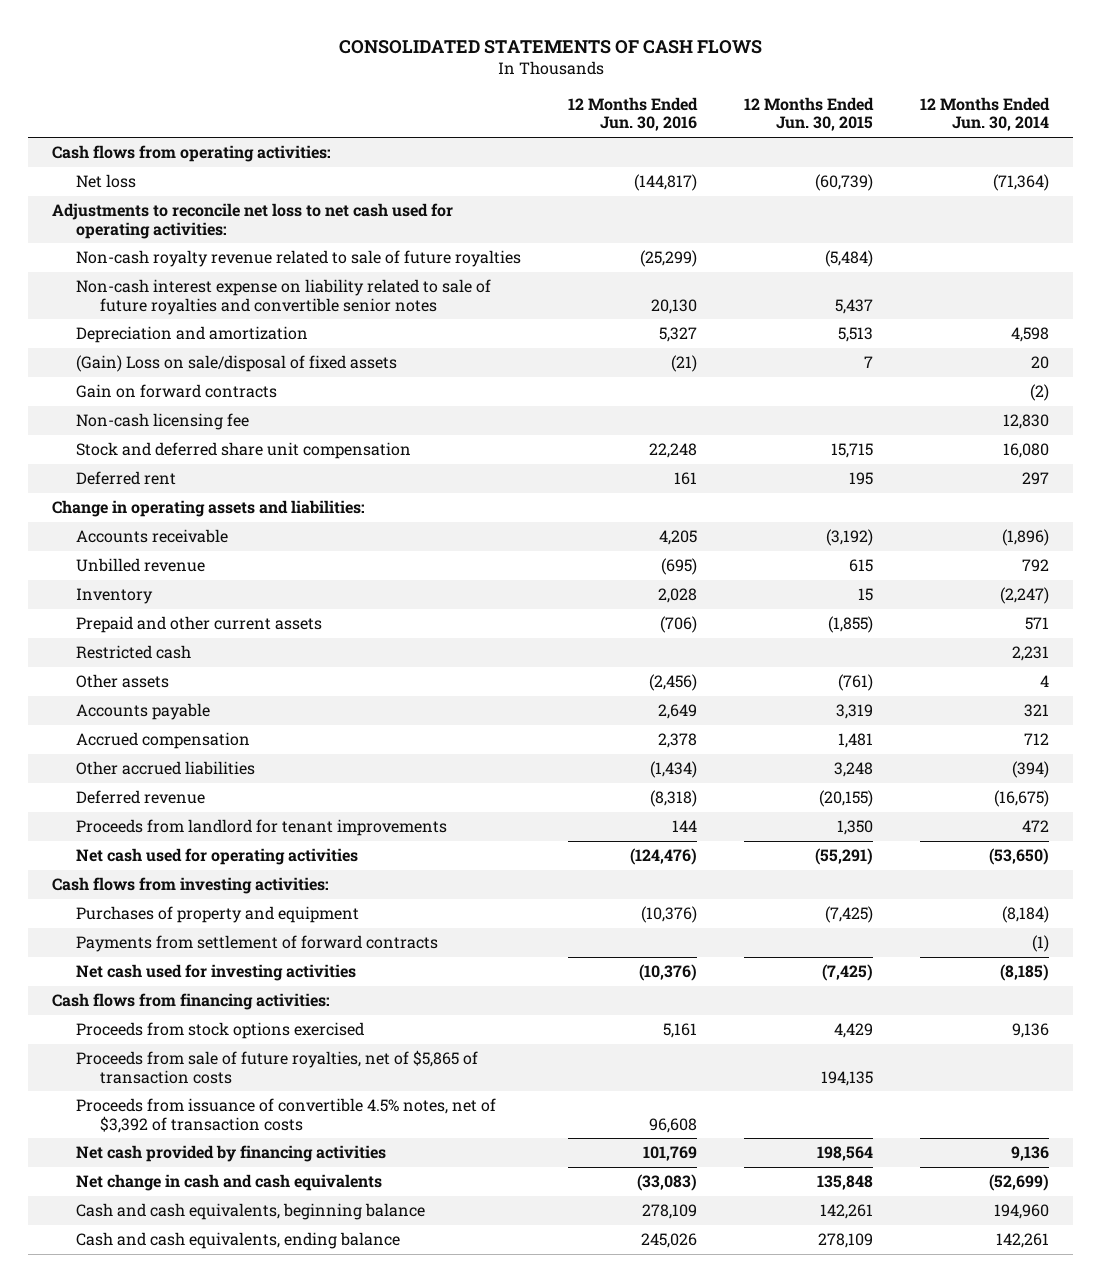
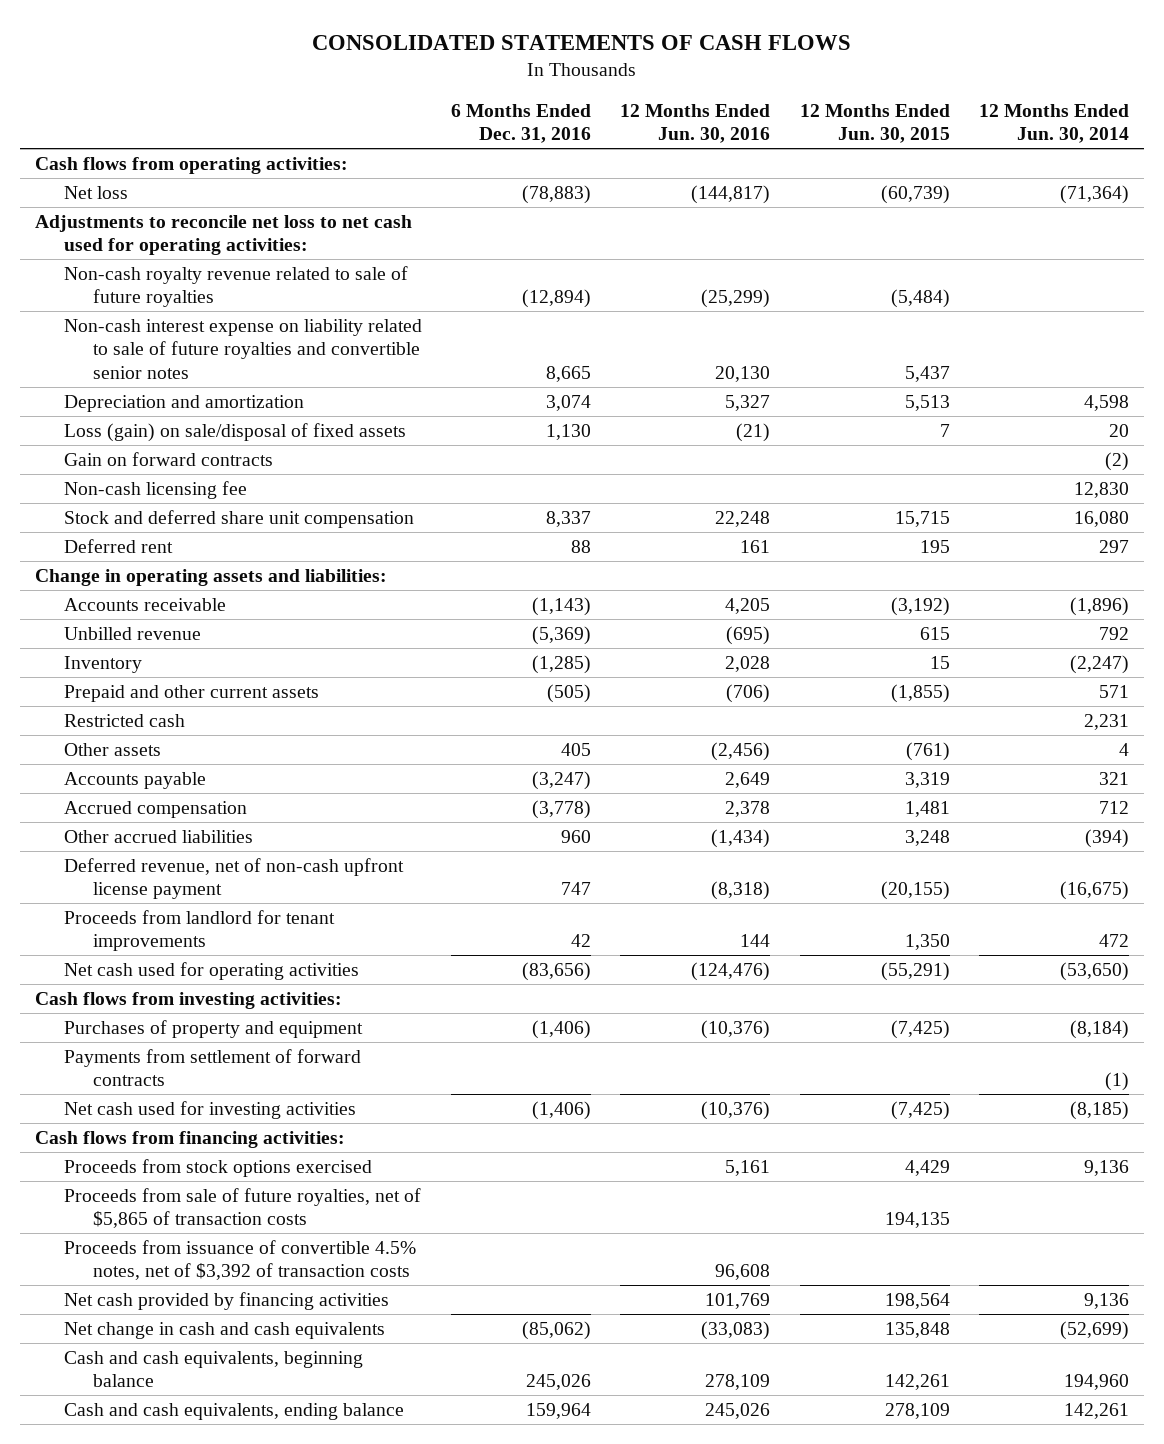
none -> [450,103,591,144] 6 Months Ended Dec. 31, 2016
[75,355,397,373] (Gain) Loss on sale/disposal of fixed assets -> [63,422,406,442] Loss (gain) on sale/disposal of fixed assets
[75,790,205,805] Deferred revenue -> [63,857,404,900] Deferred revenue, net of non-cash upfront license payment

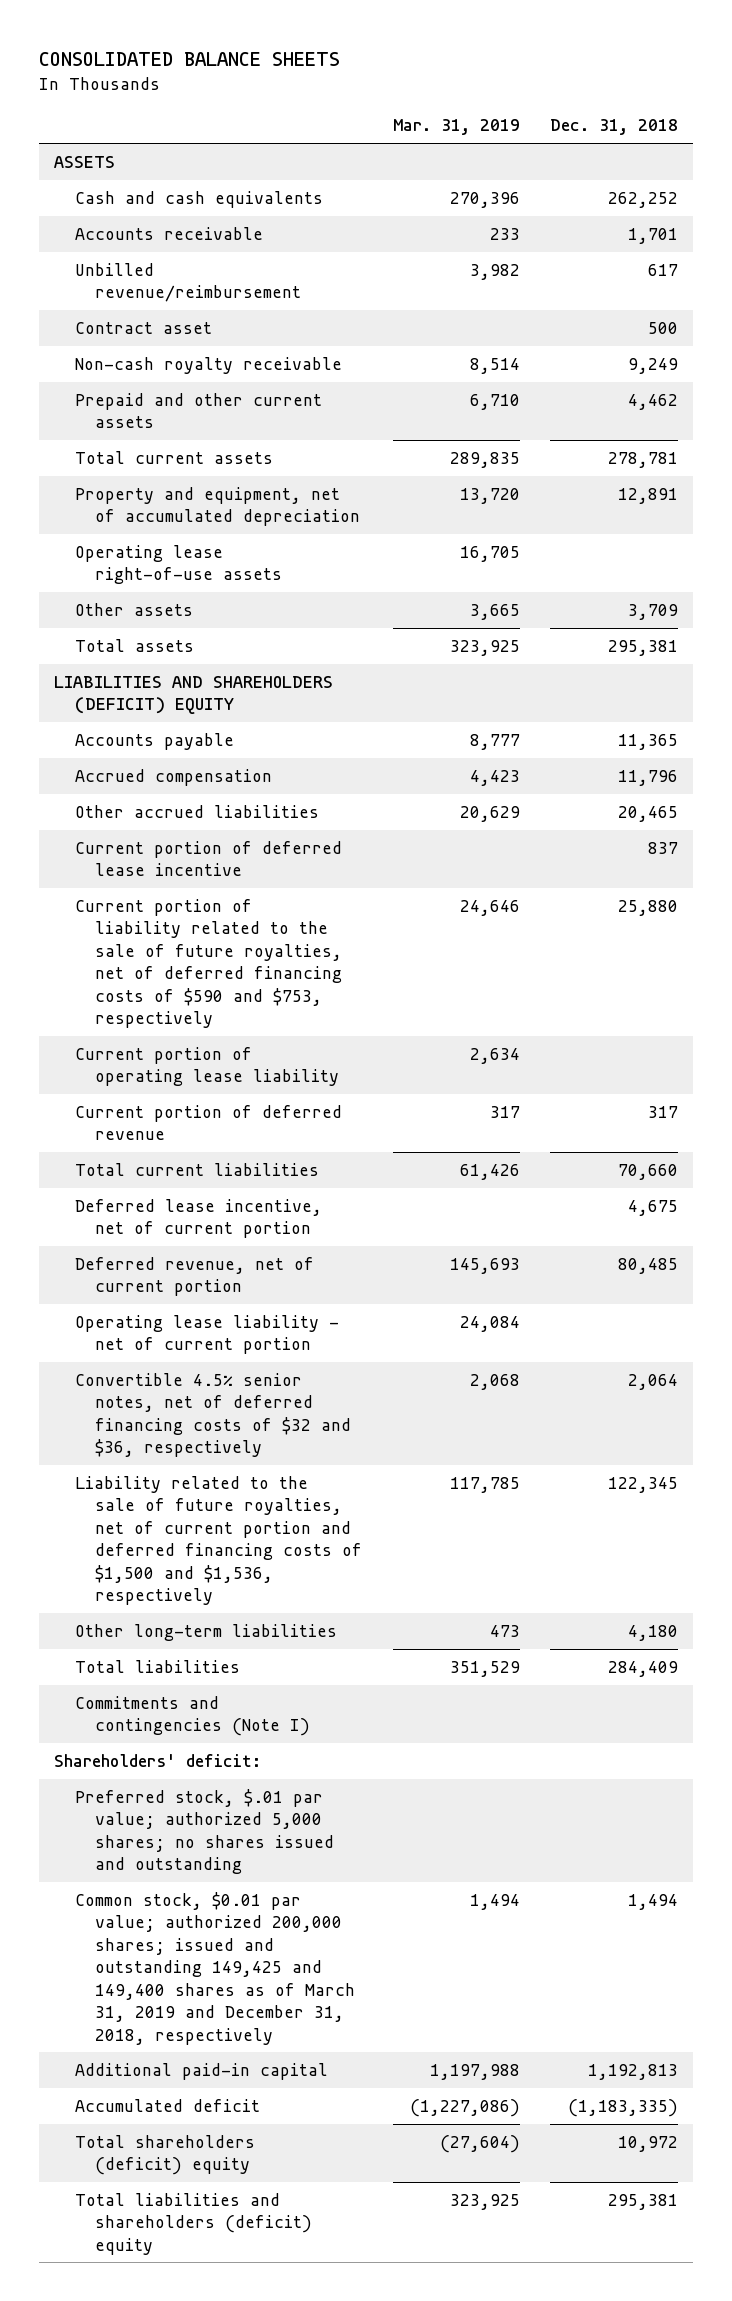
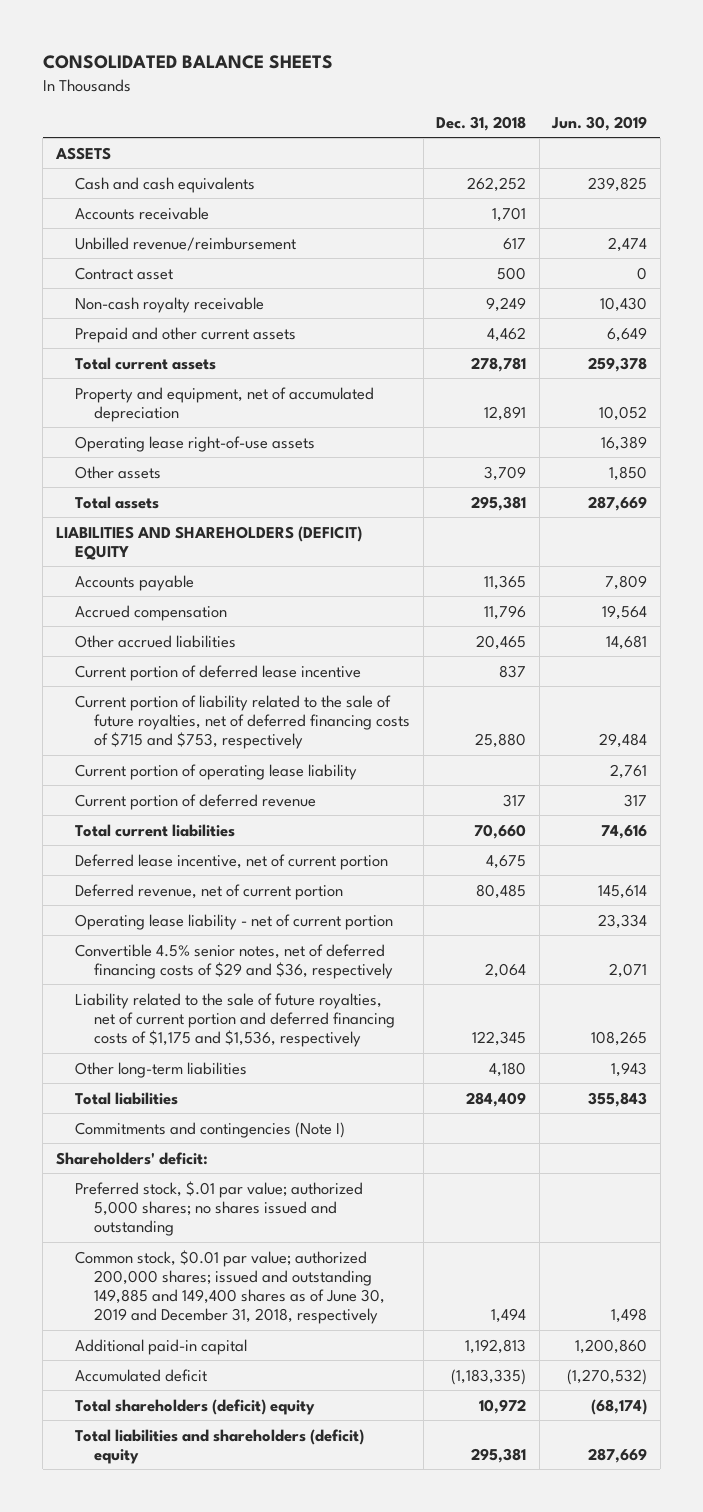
[392,119,520,136] Mar. 31, 2019 -> none
none -> [551,115,648,131] Jun. 30, 2019
[74,898,343,1029] Current portion of liability related to the sale of future royalties, net of deferred financing costs of $590 and $753, respectively -> [75,694,411,749] Current portion of liability related to the sale of future royalties, net of deferred financing costs of $715 and $753, respectively
[74,1372,352,1458] Convertible 4.5% senior notes, net of deferred financing costs of $32 and $36, respectively -> [75,943,394,979] Convertible 4.5% senior notes, net of deferred financing costs of $29 and $36, respectively
[74,1475,363,1606] Liability related to the sale of future royalties, net of current portion and deferred financing costs of $1,500 and $1,536, respectively -> [75,992,396,1047] Liability related to the sale of future royalties, net of current portion and deferred financing costs of $1,175 and $1,536, respectively
[74,1891,356,2045] Common stock, $0.01 par value; authorized 200,000 shares; issued and outstanding 149,425 and 149,400 shares as of March 31, 2019 and December 31, 2018, respectively -> [75,1249,386,1324] Common stock, $0.01 par value; authorized 200,000 shares; issued and outstanding 149,885 and 149,400 shares as of June 30, 2019 and December 31, 2018, respectively

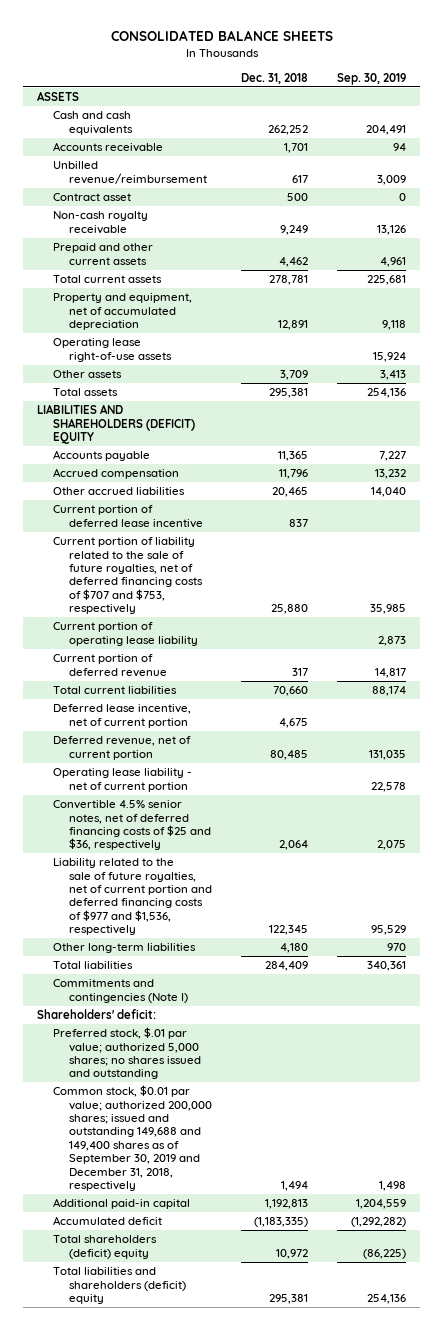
[551,115,648,131] Jun. 30, 2019 -> none
none -> [336,72,406,85] Sep. 30, 2019
[75,694,411,749] Current portion of liability related to the sale of future royalties, net of deferred financing costs of $715 and $753, respectively -> [53,537,204,615] Current portion of liability related to the sale of future royalties, net of deferred financing costs of $707 and $753, respectively
[75,943,394,979] Convertible 4.5% senior notes, net of deferred financing costs of $29 and $36, respectively -> [53,800,212,851] Convertible 4.5% senior notes, net of deferred financing costs of $25 and $36, respectively
[75,992,396,1047] Liability related to the sale of future royalties, net of current portion and deferred financing costs of $1,175 and $1,536, respectively -> [53,858,213,936] Liability related to the sale of future royalties, net of current portion and deferred financing costs of $977 and $1,536, respectively
[75,1249,386,1324] Common stock, $0.01 par value; authorized 200,000 shares; issued and outstanding 149,885 and 149,400 shares as of June 30, 2019 and December 31, 2018, respectively -> [53,1085,213,1192] Common stock, $0.01 par value; authorized 200,000 shares; issued and outstanding 149,688 and 149,400 shares as of September 30, 2019 and December 31, 2018, respectively

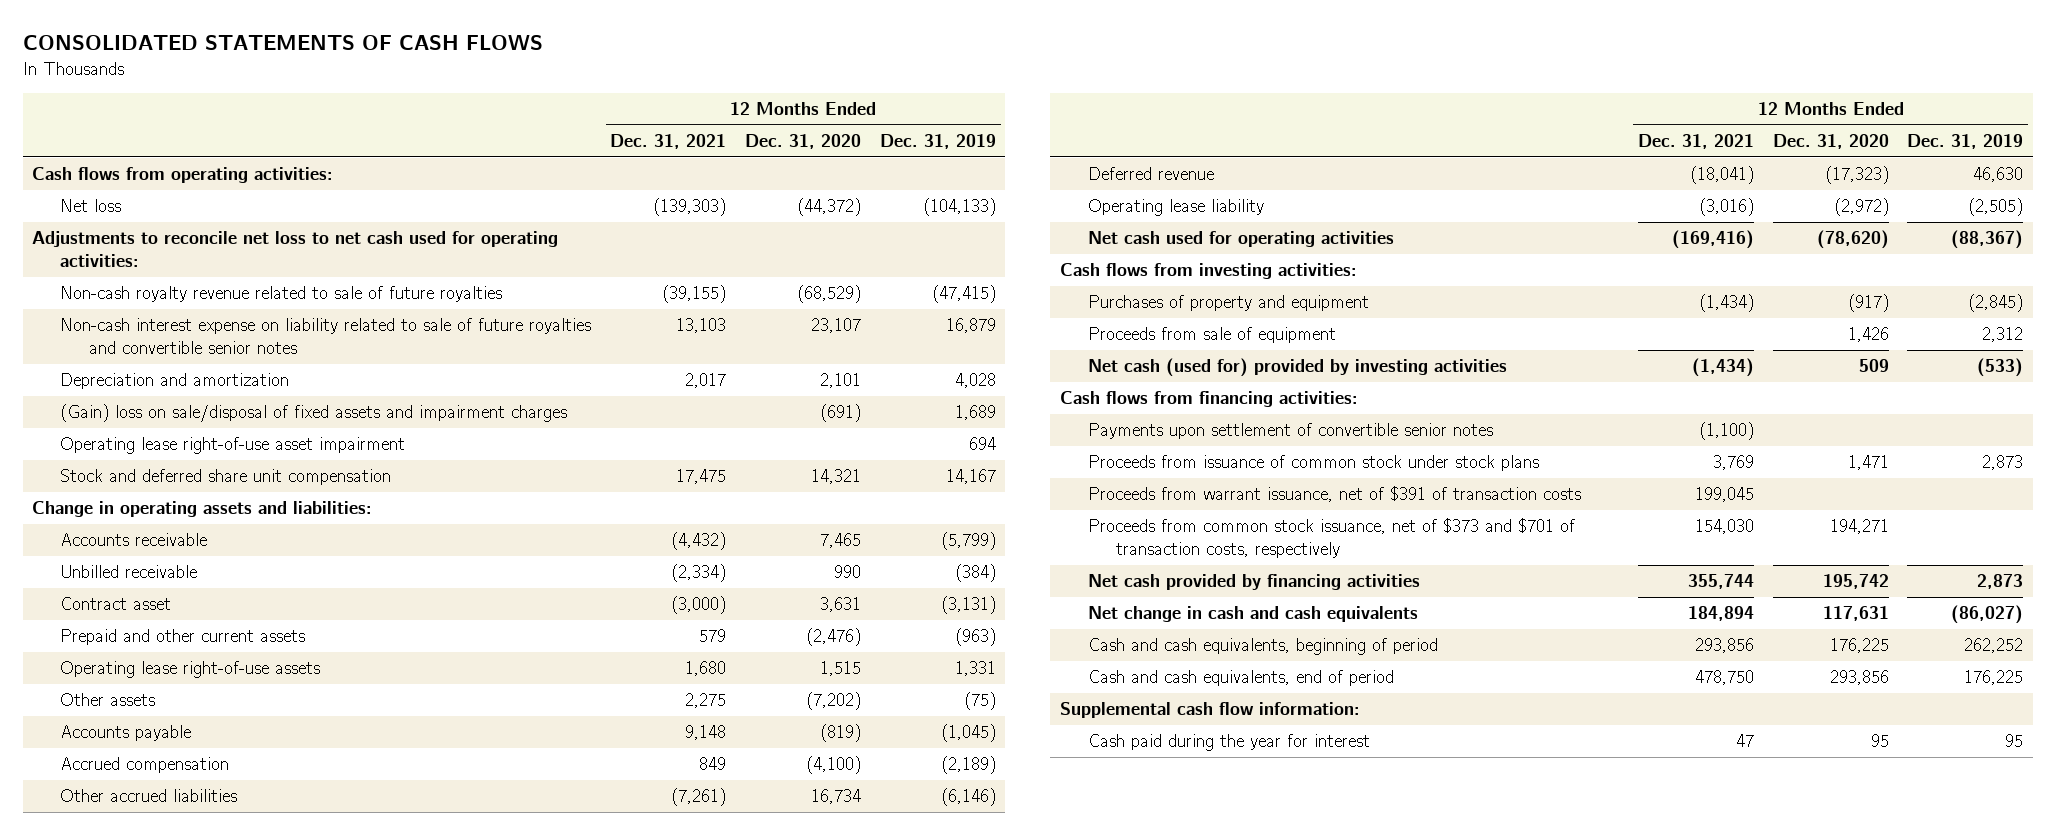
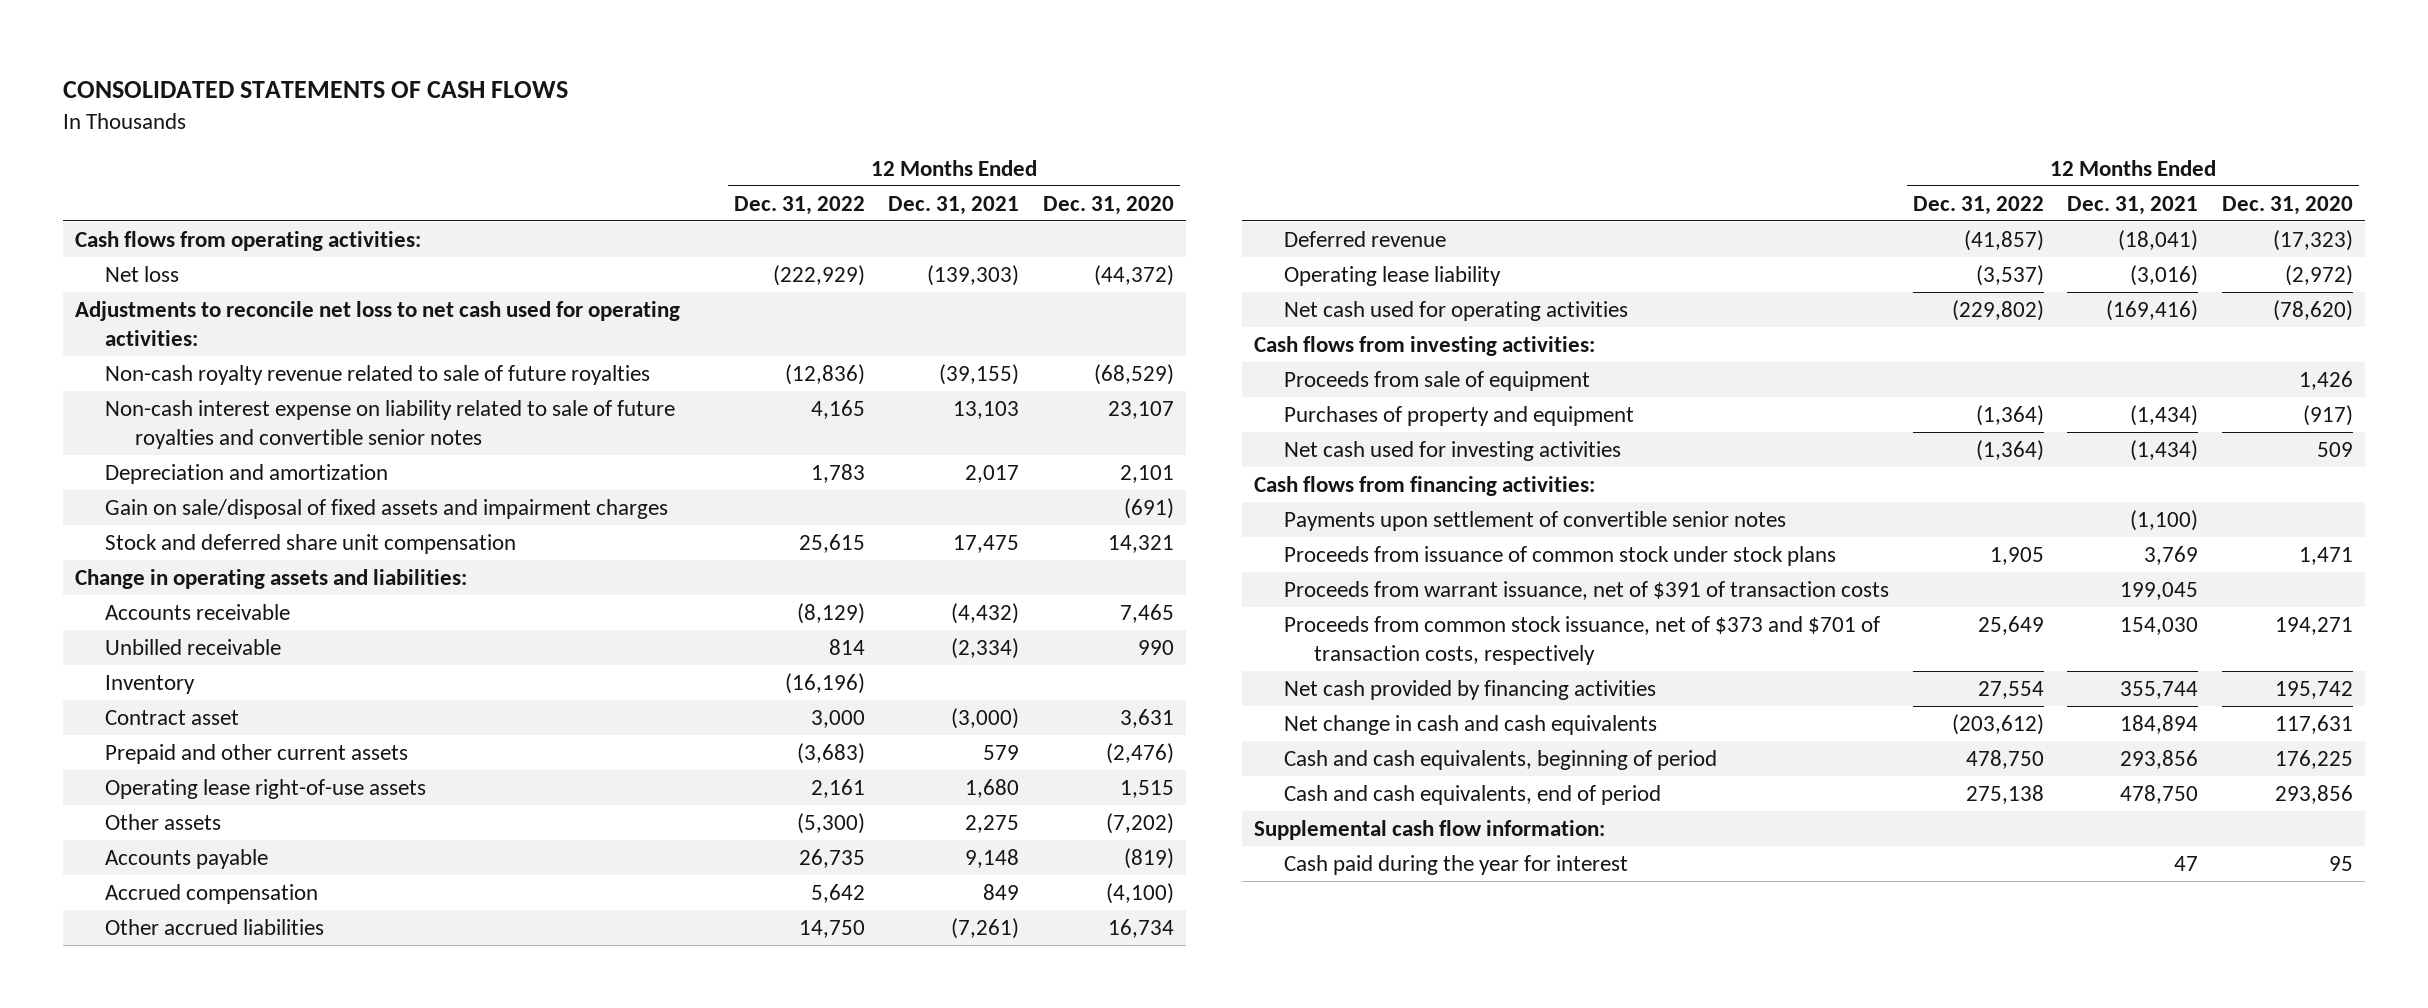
[879,133,996,149] Dec. 31, 2019 -> none
none -> [733,195,865,215] Dec. 31, 2022
[60,437,406,455] Operating lease right-of-use asset impairment -> none
[60,404,568,423] (Gain) loss on sale/disposal of fixed assets and impairment charges -> [104,498,668,519] Gain on sale/disposal of fixed assets and impairment charges
none -> [104,674,195,694] Inventory
[1087,295,1369,312] Purchases of property and equipment -> [1284,405,1635,426] Purchases of property and equipment
[1087,358,1507,378] Net cash (used for) provided by investing activities -> [1284,440,1622,461] Net cash used for investing activities

